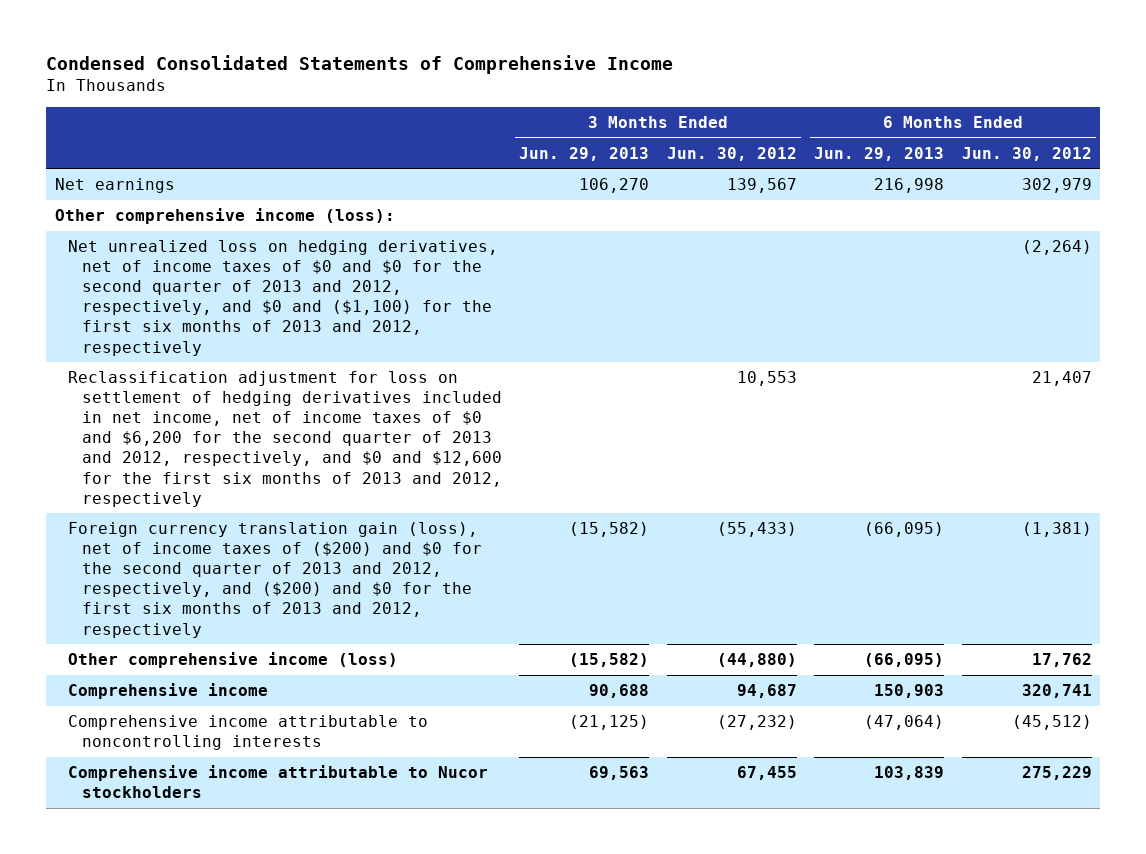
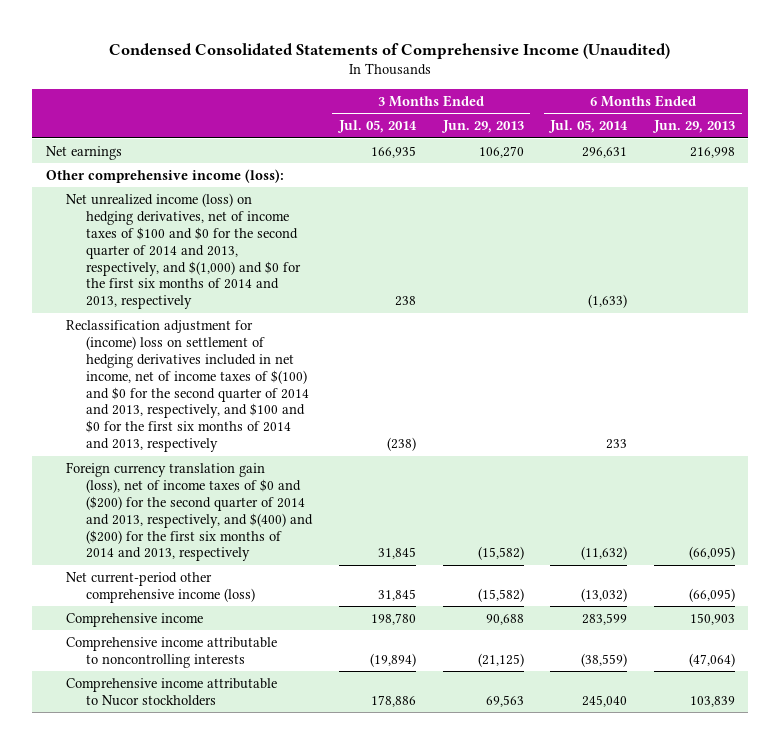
[46,55,674,75] Condensed Consolidated Statements of Comprehensive Income -> [109,42,671,59] Condensed Consolidated Statements of Comprehensive Income (Unaudited)
[666,146,797,161] Jun. 30, 2012 -> none
[961,146,1092,161] Jun. 30, 2012 -> none
none -> [337,120,418,134] Jul. 05, 2014
none -> [548,120,629,134] Jul. 05, 2014
[68,240,499,356] Net unrealized loss on hedging derivatives, net of income taxes of $0 and $0 for the second quarter of 2013 and 2012, respectively, and $0 and ($1,100) for the first six months of 2013 and 2012, respectively -> [66,192,302,310] Net unrealized income (loss) on hedging derivatives, net of income taxes of $100 and $0 for the second quarter of 2014 and 2013, respectively, and $(1,000) and $0 for the first six months of 2014 and 2013, respectively
[68,371,502,507] Reclassification adjustment for loss on settlement of hedging derivatives included in net income, net of income taxes of $0 and $6,200 for the second quarter of 2013 and 2012, respectively, and $0 and $12,600 for the first six months of 2013 and 2012, respectively -> [66,319,310,453] Reclassification adjustment for (income) loss on settlement of hedging derivatives included in net income, net of income taxes of $(100) and $0 for the second quarter of 2014 and 2013, respectively, and $100 and $0 for the first six months of 2014 and 2013, respectively
[68,522,482,638] Foreign currency translation gain (loss), net of income taxes of ($200) and $0 for the second quarter of 2013 and 2012, respectively, and ($200) and $0 for the first six months of 2013 and 2012, respectively -> [66,461,314,562] Foreign currency translation gain (loss), net of income taxes of $0 and ($200) for the second quarter of 2014 and 2013, respectively, and $(400) and ($200) for the first six months of 2014 and 2013, respectively
[68,652,399,669] Other comprehensive income (loss) -> [66,571,256,603] Net current-period other comprehensive income (loss)

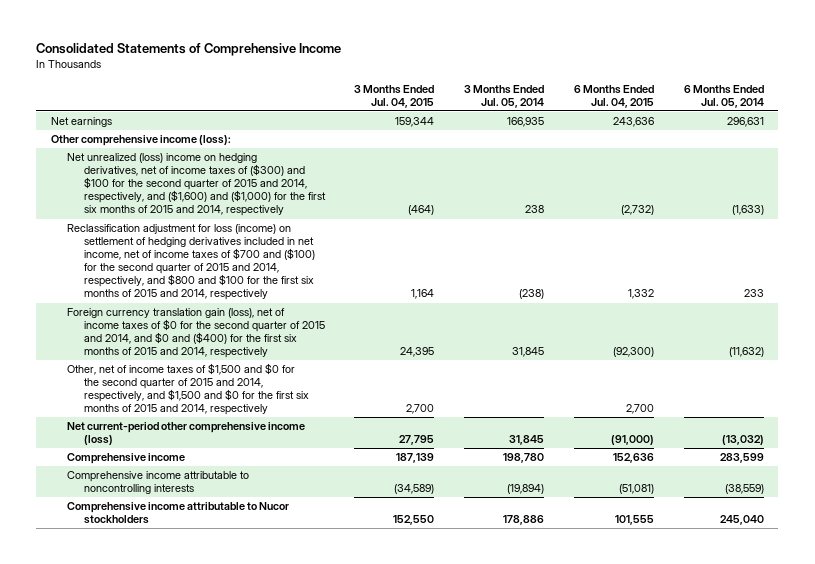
[109,42,671,59] Condensed Consolidated Statements of Comprehensive Income (Unaudited) -> [36,43,342,57] Consolidated Statements of Comprehensive Income
[440,120,524,134] Jun. 29, 2013 -> none
[652,120,736,134] Jun. 29, 2013 -> none
none -> [354,84,435,108] 3 Months Ended Jul. 04, 2015
none -> [573,84,654,108] 6 Months Ended Jul. 04, 2015
[66,192,302,310] Net unrealized income (loss) on hedging derivatives, net of income taxes of $100 and $0 for the second quarter of 2014 and 2013, respectively, and $(1,000) and $0 for the first six months of 2014 and 2013, respectively -> [67,153,326,217] Net unrealized (loss) income on hedging derivatives, net of income taxes of ($300) and $100 for the second quarter of 2015 and 2014, respectively, and ($1,600) and ($1,000) for the first six months of 2015 and 2014, respectively
[66,319,310,453] Reclassification adjustment for (income) loss on settlement of hedging derivatives included in net income, net of income taxes of $(100) and $0 for the second quarter of 2014 and 2013, respectively, and $100 and $0 for the first six months of 2014 and 2013, respectively -> [67,224,315,301] Reclassification adjustment for loss (income) on settlement of hedging derivatives included in net income, net of income taxes of $700 and ($100) for the second quarter of 2015 and 2014, respectively, and $800 and $100 for the first six months of 2015 and 2014, respectively
[66,461,314,562] Foreign currency translation gain (loss), net of income taxes of $0 and ($200) for the second quarter of 2014 and 2013, respectively, and $(400) and ($200) for the first six months of 2014 and 2013, respectively -> [67,308,325,359] Foreign currency translation gain (loss), net of income taxes of $0 for the second quarter of 2015 and 2014, and $0 and ($400) for the first six months of 2015 and 2014, respectively
none -> [67,363,309,416] Other, net of income taxes of $1,500 and $0 for the second quarter of 2015 and 2014, respectively, and $1,500 and $0 for the first six months of 2015 and 2014, respectively

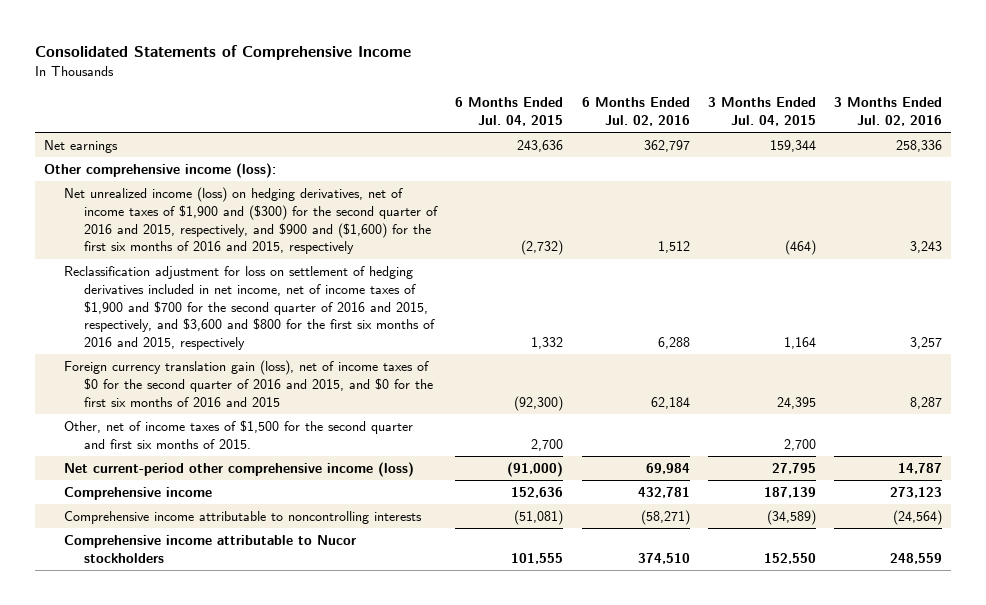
[464,84,545,108] 3 Months Ended Jul. 05, 2014 -> none
[683,84,764,108] 6 Months Ended Jul. 05, 2014 -> none
none -> [581,97,690,127] 6 Months Ended Jul. 02, 2016
none -> [834,97,943,127] 3 Months Ended Jul. 02, 2016
[67,153,326,217] Net unrealized (loss) income on hedging derivatives, net of income taxes of ($300) and $100 for the second quarter of 2015 and 2014, respectively, and ($1,600) and ($1,000) for the first six months of 2015 and 2014, respectively -> [64,187,439,255] Net unrealized income (loss) on hedging derivatives, net of income taxes of $1,900 and ($300) for the second quarter of 2016 and 2015, respectively, and $900 and ($1,600) for the first six months of 2016 and 2015, respectively
[67,224,315,301] Reclassification adjustment for loss (income) on settlement of hedging derivatives included in net income, net of income taxes of $700 and ($100) for the second quarter of 2015 and 2014, respectively, and $800 and $100 for the first six months of 2015 and 2014, respectively -> [64,266,436,351] Reclassification adjustment for loss on settlement of hedging derivatives included in net income, net of income taxes of $1,900 and $700 for the second quarter of 2016 and 2015, respectively, and $3,600 and $800 for the first six months of 2016 and 2015, respectively
[67,308,325,359] Foreign currency translation gain (loss), net of income taxes of $0 for the second quarter of 2015 and 2014, and $0 and ($400) for the first six months of 2015 and 2014, respectively -> [64,360,434,407] Foreign currency translation gain (loss), net of income taxes of $0 for the second quarter of 2016 and 2015, and $0 for the first six months of 2016 and 2015
[67,363,309,416] Other, net of income taxes of $1,500 and $0 for the second quarter of 2015 and 2014, respectively, and $1,500 and $0 for the first six months of 2015 and 2014, respectively -> [64,420,414,449] Other, net of income taxes of $1,500 for the second quarter and first six months of 2015.

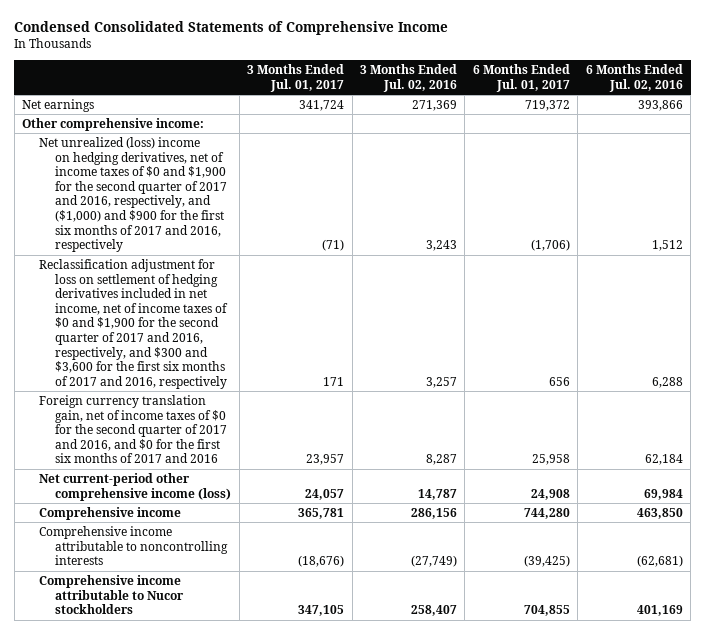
[35,45,412,61] Consolidated Statements of Comprehensive Income -> [14,21,449,36] Condensed Consolidated Statements of Comprehensive Income
[455,97,564,127] 6 Months Ended Jul. 04, 2015 -> none
[707,97,816,127] 3 Months Ended Jul. 04, 2015 -> none
none -> [247,64,345,92] 3 Months Ended Jul. 01, 2017
none -> [472,64,570,92] 6 Months Ended Jul. 01, 2017
[64,420,414,449] Other, net of income taxes of $1,500 for the second quarter and first six months of 2015. -> none
[643,140,690,153] 362,797 -> [637,99,683,111] 393,866
[896,140,943,153] 258,336 -> [412,99,458,111] 271,369
[44,163,277,179] Other comprehensive income (loss): -> [21,117,204,131] Other comprehensive income:
[64,187,439,255] Net unrealized income (loss) on hedging derivatives, net of income taxes of $1,900 and ($300) for the second quarter of 2016 and 2015, respectively, and $900 and ($1,600) for the first six months of 2016 and 2015, respectively -> [38,136,228,253] Net unrealized (loss) income on hedging derivatives, net of income taxes of $0 and $1,900 for the second quarter of 2017 and 2016, respectively, and ($1,000) and $900 for the first six months of 2017 and 2016, respectively
[64,266,436,351] Reclassification adjustment for loss on settlement of hedging derivatives included in net income, net of income taxes of $1,900 and $700 for the second quarter of 2016 and 2015, respectively, and $3,600 and $800 for the first six months of 2016 and 2015, respectively -> [38,258,229,390] Reclassification adjustment for loss on settlement of hedging derivatives included in net income, net of income taxes of $0 and $1,900 for the second quarter of 2017 and 2016, respectively, and $300 and $3,600 for the first six months of 2017 and 2016, respectively
[64,360,434,407] Foreign currency translation gain (loss), net of income taxes of $0 for the second quarter of 2016 and 2015, and $0 for the first six months of 2016 and 2015 -> [38,394,228,464] Foreign currency translation gain, net of income taxes of $0 for the second quarter of 2017 and 2016, and $0 for the first six months of 2017 and 2016
[637,487,690,499] 432,781 -> [636,507,683,519] 463,850
[890,487,943,499] 273,123 -> [411,507,458,519] 286,156
[640,510,690,526] (58,271) -> [636,555,683,568] (62,681)
[893,510,943,526] (24,564) -> [411,555,458,568] (27,749)
[637,552,690,564] 374,510 -> [636,605,683,617] 401,169
[890,552,943,564] 248,559 -> [411,605,458,617] 258,407

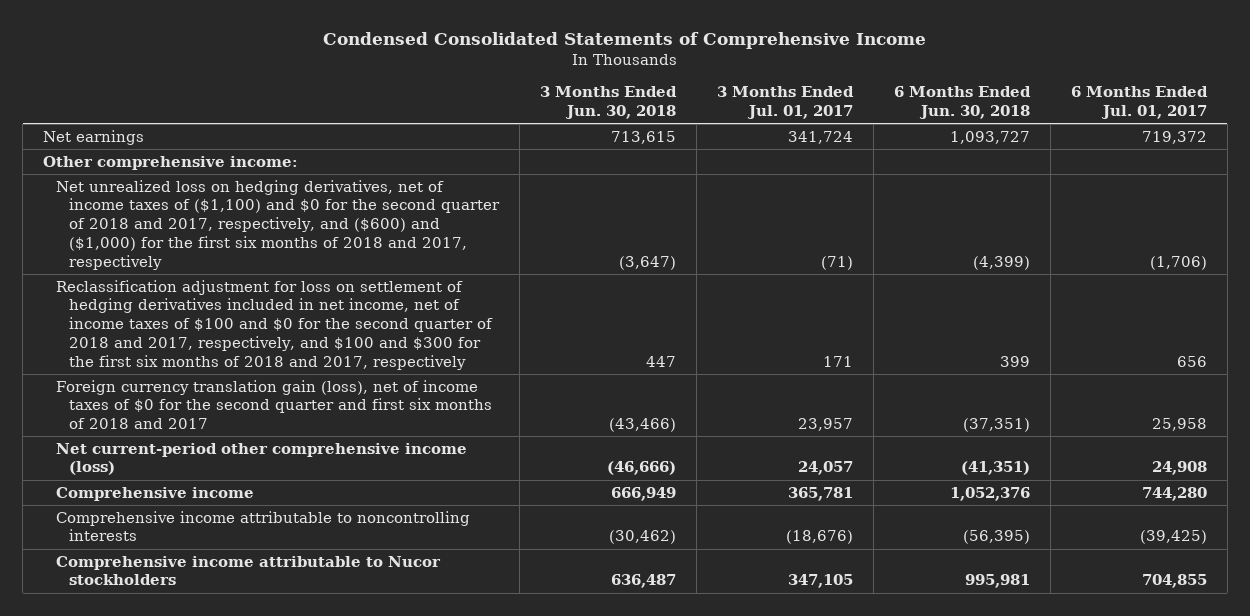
[360,64,458,92] 3 Months Ended Jul. 02, 2016 -> none
[585,64,683,92] 6 Months Ended Jul. 02, 2016 -> none
none -> [540,86,678,119] 3 Months Ended Jun. 30, 2018
none -> [894,86,1032,119] 6 Months Ended Jun. 30, 2018
[38,136,228,253] Net unrealized (loss) income on hedging derivatives, net of income taxes of $0 and $1,900 for the second quarter of 2017 and 2016, respectively, and ($1,000) and $900 for the first six months of 2017 and 2016, respectively -> [56,179,501,270] Net unrealized loss on hedging derivatives, net of income taxes of ($1,100) and $0 for the second quarter of 2018 and 2017, respectively, and ($600) and ($1,000) for the first six months of 2018 and 2017, respectively
[38,258,229,390] Reclassification adjustment for loss on settlement of hedging derivatives included in net income, net of income taxes of $0 and $1,900 for the second quarter of 2017 and 2016, respectively, and $300 and $3,600 for the first six months of 2017 and 2016, respectively -> [56,279,494,370] Reclassification adjustment for loss on settlement of hedging derivatives included in net income, net of income taxes of $100 and $0 for the second quarter of 2018 and 2017, respectively, and $100 and $300 for the first six months of 2018 and 2017, respectively
[38,394,228,464] Foreign currency translation gain, net of income taxes of $0 for the second quarter of 2017 and 2016, and $0 for the first six months of 2017 and 2016 -> [56,379,493,430] Foreign currency translation gain (loss), net of income taxes of $0 for the second quarter and first six months of 2018 and 2017

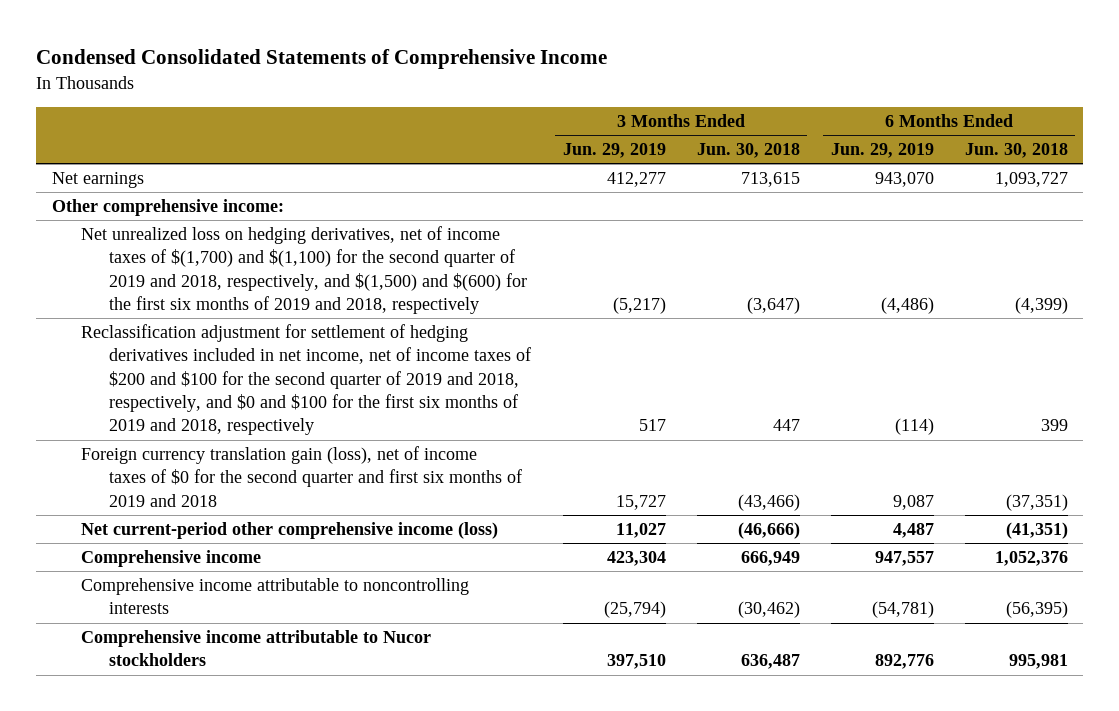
[717,86,855,119] 3 Months Ended Jul. 01, 2017 -> none
[1070,86,1208,119] 6 Months Ended Jul. 01, 2017 -> none
none -> [562,143,666,159] Jun. 29, 2019
none -> [830,143,934,159] Jun. 29, 2019
[56,179,501,270] Net unrealized loss on hedging derivatives, net of income taxes of ($1,100) and $0 for the second quarter of 2018 and 2017, respectively, and ($600) and ($1,000) for the first six months of 2018 and 2017, respectively -> [80,226,528,315] Net unrealized loss on hedging derivatives, net of income taxes of $(1,700) and $(1,100) for the second quarter of 2019 and 2018, respectively, and $(1,500) and $(600) for the first six months of 2019 and 2018, respectively
[56,279,494,370] Reclassification adjustment for loss on settlement of hedging derivatives included in net income, net of income taxes of $100 and $0 for the second quarter of 2018 and 2017, respectively, and $100 and $300 for the first six months of 2018 and 2017, respectively -> [80,324,532,436] Reclassification adjustment for settlement of hedging derivatives included in net income, net of income taxes of $200 and $100 for the second quarter of 2019 and 2018, respectively, and $0 and $100 for the first six months of 2019 and 2018, respectively
[56,379,493,430] Foreign currency translation gain (loss), net of income taxes of $0 for the second quarter and first six months of 2018 and 2017 -> [80,446,523,507] Foreign currency translation gain (loss), net of income taxes of $0 for the second quarter and first six months of 2019 and 2018

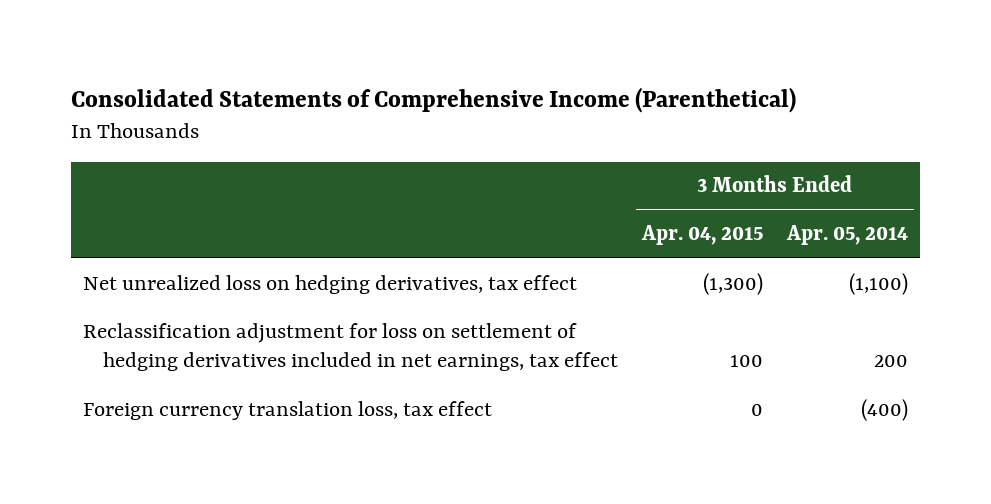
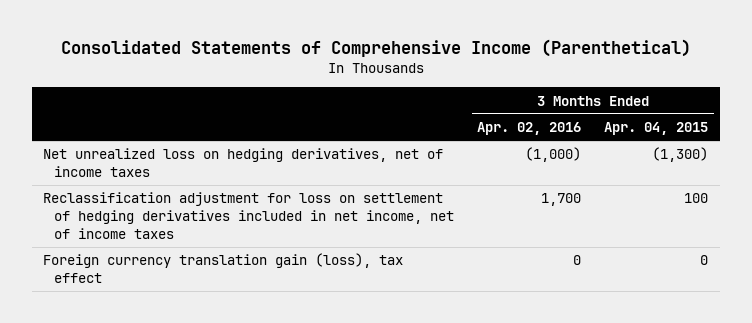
[785,225,908,246] Apr. 05, 2014 -> none
none -> [477,121,582,135] Apr. 02, 2016
[82,274,577,294] Net unrealized loss on hedging derivatives, tax effect -> [43,148,444,178] Net unrealized loss on hedging derivatives, net of income taxes
[82,322,619,372] Reclassification adjustment for loss on settlement of hedging derivatives included in net earnings, tax effect -> [43,192,455,240] Reclassification adjustment for loss on settlement of hedging derivatives included in net income, net of income taxes
[82,400,492,420] Foreign currency translation loss, tax effect -> [43,253,404,284] Foreign currency translation gain (loss), tax effect

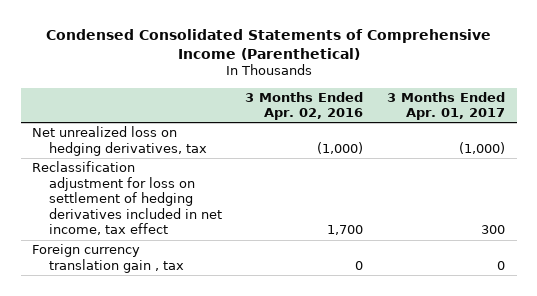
[60,38,691,57] Consolidated Statements of Comprehensive Income (Parenthetical) -> [45,28,491,60] Condensed Consolidated Statements of Comprehensive Income (Parenthetical)
[604,121,709,135] Apr. 04, 2015 -> none
none -> [386,91,505,121] 3 Months Ended Apr. 01, 2017
[43,148,444,178] Net unrealized loss on hedging derivatives, net of income taxes -> [32,126,207,156] Net unrealized loss on hedging derivatives, tax
[43,192,455,240] Reclassification adjustment for loss on settlement of hedging derivatives included in net income, net of income taxes -> [32,161,222,236] Reclassification adjustment for loss on settlement of hedging derivatives included in net income, tax effect
[43,253,404,284] Foreign currency translation gain (loss), tax effect -> [32,244,184,273] Foreign currency translation gain , tax

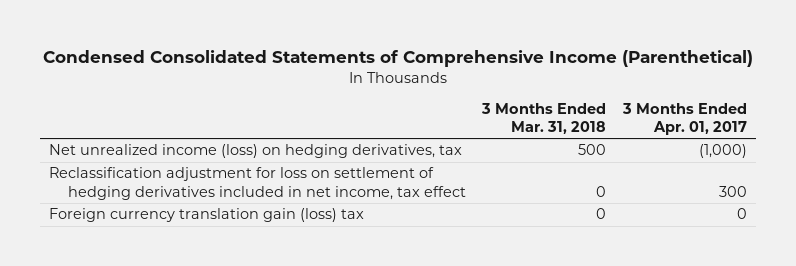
[245,91,364,121] 3 Months Ended Apr. 02, 2016 -> none
none -> [481,102,607,135] 3 Months Ended Mar. 31, 2018
[32,126,207,156] Net unrealized loss on hedging derivatives, tax -> [48,144,462,159] Net unrealized income (loss) on hedging derivatives, tax
[32,244,184,273] Foreign currency translation gain , tax -> [48,208,364,223] Foreign currency translation gain (loss) tax

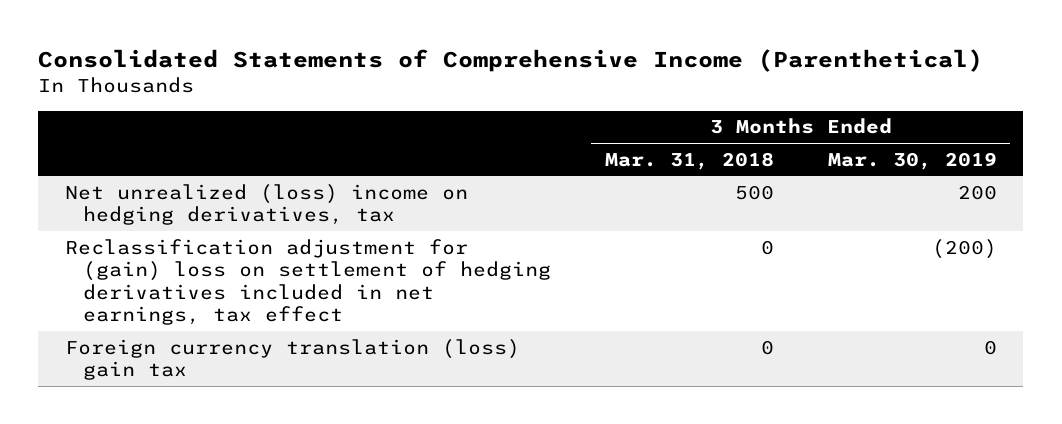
[42,49,753,67] Condensed Consolidated Statements of Comprehensive Income (Parenthetical) -> [38,49,984,73] Consolidated Statements of Comprehensive Income (Parenthetical)
[622,102,748,136] 3 Months Ended Apr. 01, 2017 -> none
none -> [827,151,997,170] Mar. 30, 2019
[48,144,462,159] Net unrealized income (loss) on hedging derivatives, tax -> [65,183,469,226] Net unrealized (loss) income on hedging derivatives, tax
[48,167,466,200] Reclassification adjustment for loss on settlement of hedging derivatives included in net income, tax effect -> [65,238,552,326] Reclassification adjustment for (gain) loss on settlement of hedging derivatives included in net earnings, tax effect
[48,208,364,223] Foreign currency translation gain (loss) tax -> [65,338,521,381] Foreign currency translation (loss) gain tax

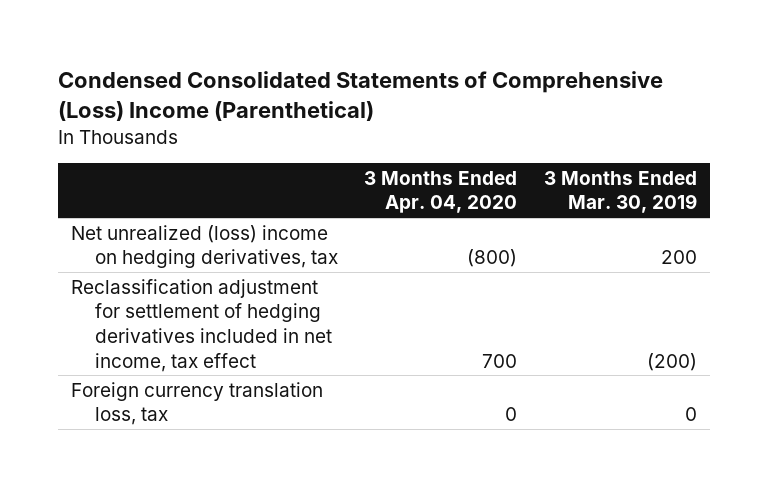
[38,49,984,73] Consolidated Statements of Comprehensive Income (Parenthetical) -> [58,71,664,121] Condensed Consolidated Statements of Comprehensive (Loss) Income (Parenthetical)
[604,151,774,170] Mar. 31, 2018 -> none
none -> [364,170,518,214] 3 Months Ended Apr. 04, 2020
[65,238,552,326] Reclassification adjustment for (gain) loss on settlement of hedging derivatives included in net earnings, tax effect -> [71,278,333,372] Reclassification adjustment for settlement of hedging derivatives included in net income, tax effect
[65,338,521,381] Foreign currency translation (loss) gain tax -> [71,381,324,426] Foreign currency translation loss, tax

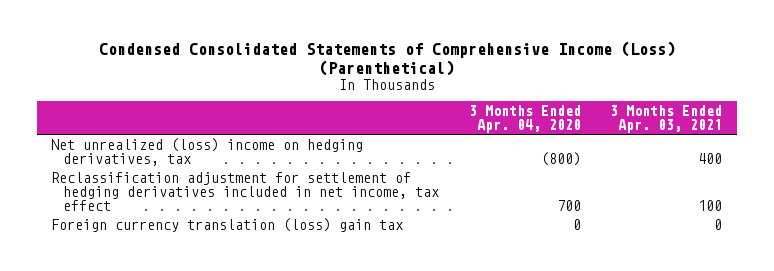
[58,71,664,121] Condensed Consolidated Statements of Comprehensive (Loss) Income (Parenthetical) -> [98,41,675,76] Condensed Consolidated Statements of Comprehensive Income (Loss) (Parenthetical)
[543,170,697,214] 3 Months Ended Mar. 30, 2019 -> none
none -> [610,105,723,134] 3 Months Ended Apr. 03, 2021
[71,381,324,426] Foreign currency translation loss, tax -> [51,218,404,233] Foreign currency translation (loss) gain tax

